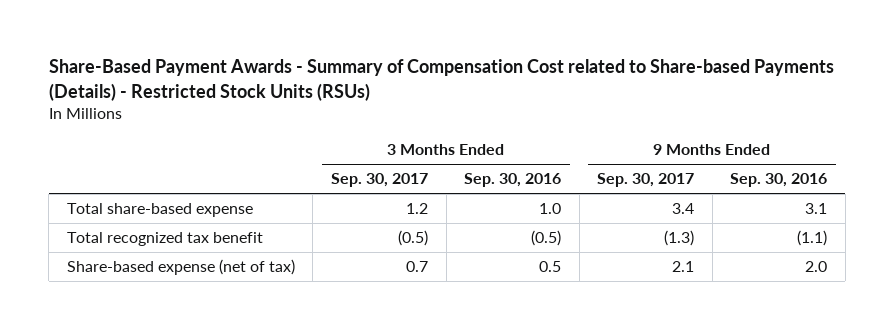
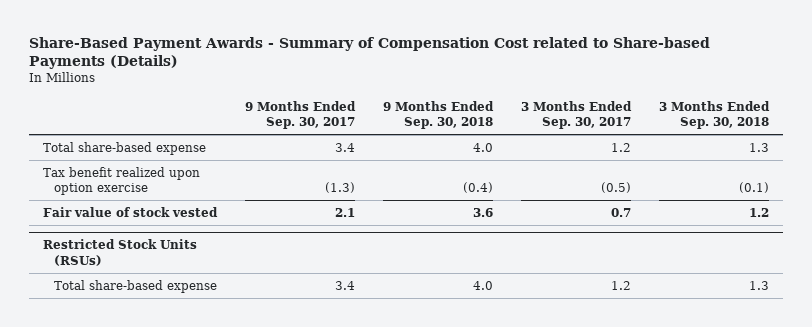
[48,59,834,101] Share-Based Payment Awards - Summary of Compensation Cost related to Share-based Payments (Details) - Restricted Stock Units (RSUs) -> [29,36,711,70] Share-Based Payment Awards - Summary of Compensation Cost related to Share-based Payments (Details)
[464,173,562,188] Sep. 30, 2016 -> none
[730,173,828,188] Sep. 30, 2016 -> none
none -> [383,100,495,129] 9 Months Ended Sep. 30, 2018
none -> [659,100,771,129] 3 Months Ended Sep. 30, 2018
[66,232,263,247] Total recognized tax benefit -> [43,166,201,196] Tax benefit realized upon option exercise
[66,259,295,276] Share-based expense (net of tax) -> [43,206,219,217] Fair value of stock vested
none -> [43,239,198,266] Restricted Stock Units (RSUs)
none -> [53,279,217,293] Total share-based expense

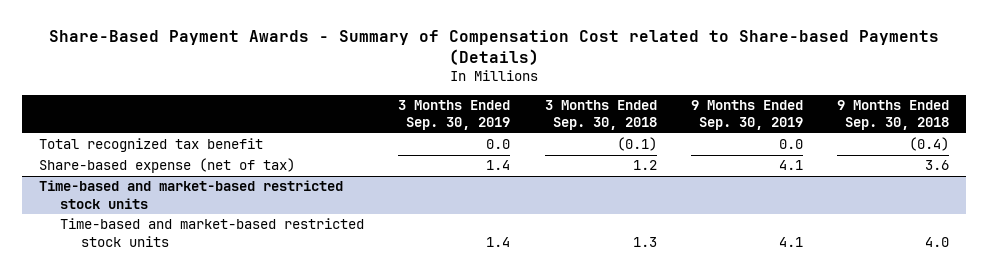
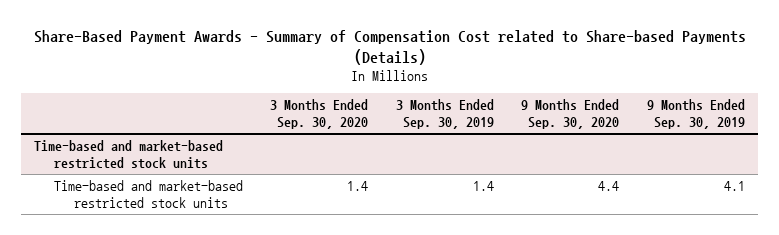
[544,100,657,131] 3 Months Ended Sep. 30, 2018 -> none
[837,100,950,131] 9 Months Ended Sep. 30, 2018 -> none
none -> [270,98,369,130] 3 Months Ended Sep. 30, 2020
none -> [521,98,620,130] 9 Months Ended Sep. 30, 2020
[38,138,263,153] Total recognized tax benefit -> none
[38,158,295,174] Share-based expense (net of tax) -> none

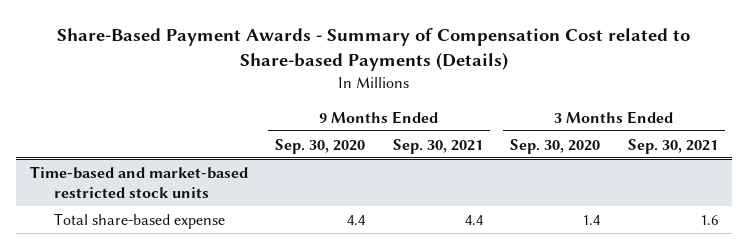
[395,98,494,130] 3 Months Ended Sep. 30, 2019 -> none
[646,98,745,130] 9 Months Ended Sep. 30, 2019 -> none
none -> [392,138,483,154] Sep. 30, 2021
none -> [627,138,718,154] Sep. 30, 2021
[53,179,243,208] Time-based and market-based restricted stock units -> [54,212,226,229] Total share-based expense

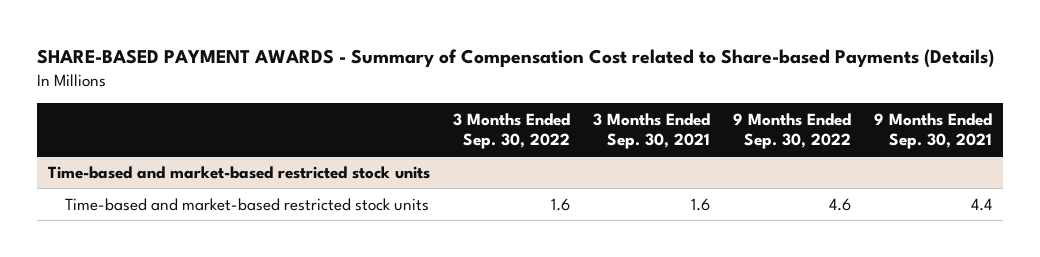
[56,27,690,72] Share-Based Payment Awards - Summary of Compensation Cost related to Share-based Payments (Details) -> [36,49,994,69] SHARE-BASED PAYMENT AWARDS - Summary of Compensation Cost related to Share-based Payments (Details)
[275,138,366,154] Sep. 30, 2020 -> none
[510,138,601,154] Sep. 30, 2020 -> none
none -> [453,112,571,149] 3 Months Ended Sep. 30, 2022
none -> [732,112,851,149] 9 Months Ended Sep. 30, 2022
[54,212,226,229] Total share-based expense -> [64,197,429,211] Time-based and market-based restricted stock units

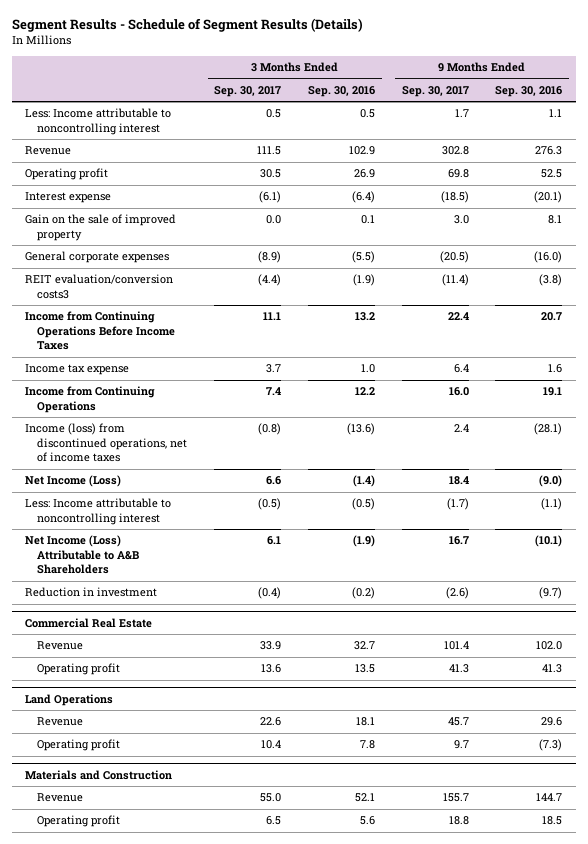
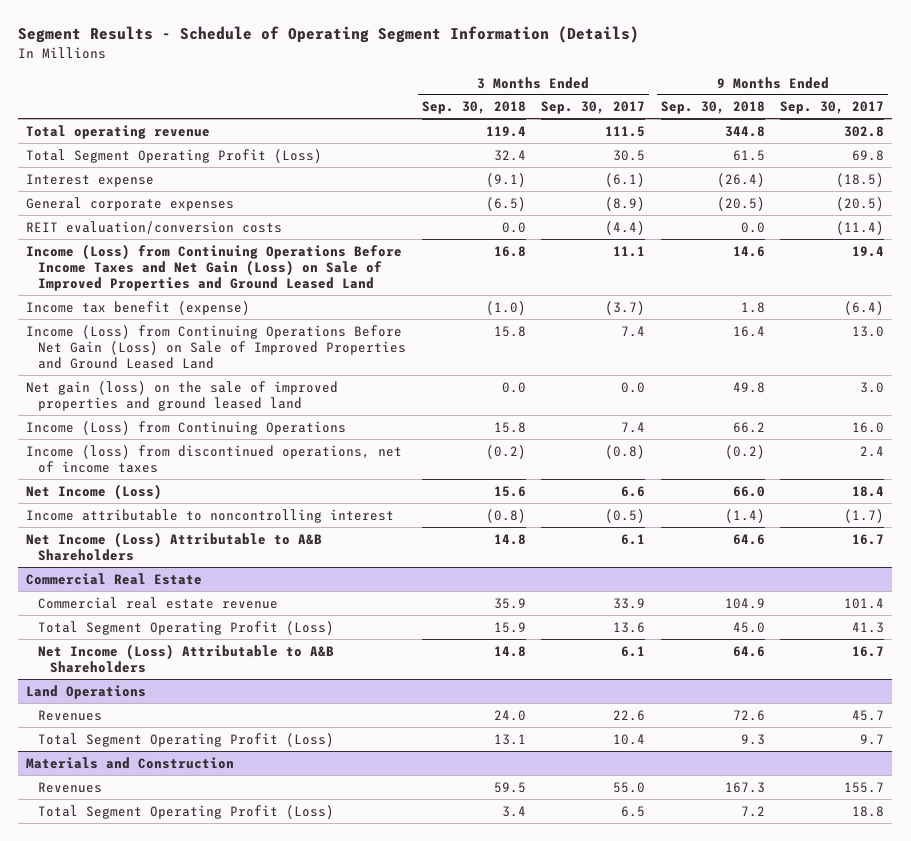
[12,18,364,33] Segment Results - Schedule of Segment Results (Details) -> [18,26,640,44] Segment Results - Schedule of Operating Segment Information (Details)
[307,85,375,97] Sep. 30, 2016 -> none
[495,85,563,97] Sep. 30, 2016 -> none
none -> [421,101,526,115] Sep. 30, 2018
none -> [660,101,765,115] Sep. 30, 2018
[25,108,172,135] Less: Income attributable to noncontrolling interest -> none
[25,146,72,156] Revenue -> [26,124,211,139] Total operating revenue
[25,168,109,181] Operating profit -> [26,148,323,163] Total Segment Operating Profit (Loss)
[25,214,177,241] Gain on the sale of improved property -> none
[25,274,174,299] REIT evaluation/conversion costs3 -> [26,220,283,234] REIT evaluation/conversion costs
[25,311,176,351] Income from Continuing Operations Before Income Taxes -> [26,243,403,291] Income (Loss) from Continuing Operations Before Income Taxes and Net Gain (Loss) on Sale of Improved Properties and Ground Leased Land
[447,312,469,321] 22.4 -> [852,245,885,257] 19.4
[25,364,130,376] Income tax expense -> [26,300,251,315] Income tax benefit (expense)
[266,364,282,374] 3.7 -> [605,300,646,315] (3.7)
[453,364,469,374] 6.4 -> [844,300,885,315] (6.4)
none -> [26,324,406,369] Income (Loss) from Continuing Operations Before Net Gain (Loss) on Sale of Improved Properties and Ground Leased Land
none -> [26,380,339,411] Net gain (loss) on the sale of improved properties and ground leased land
[25,386,156,413] Income from Continuing Operations -> [26,420,347,435] Income (Loss) from Continuing Operations
[25,498,172,525] Less: Income attributable to noncontrolling interest -> [26,508,395,523] Income attributable to noncontrolling interest
[25,587,158,598] Reduction in investment -> none
[37,641,84,651] Revenue -> [37,596,278,609] Commercial real estate revenue
[37,663,121,676] Operating profit -> [37,620,334,635] Total Segment Operating Profit (Loss)
none -> [37,643,334,673] Net Income (Loss) Attributable to A&B Shareholders
[37,717,84,727] Revenue -> [37,709,102,721] Revenues
[37,739,121,752] Operating profit -> [37,732,334,747] Total Segment Operating Profit (Loss)
[37,793,84,803] Revenue -> [37,781,102,793] Revenues
[37,815,121,828] Operating profit -> [37,804,334,819] Total Segment Operating Profit (Loss)

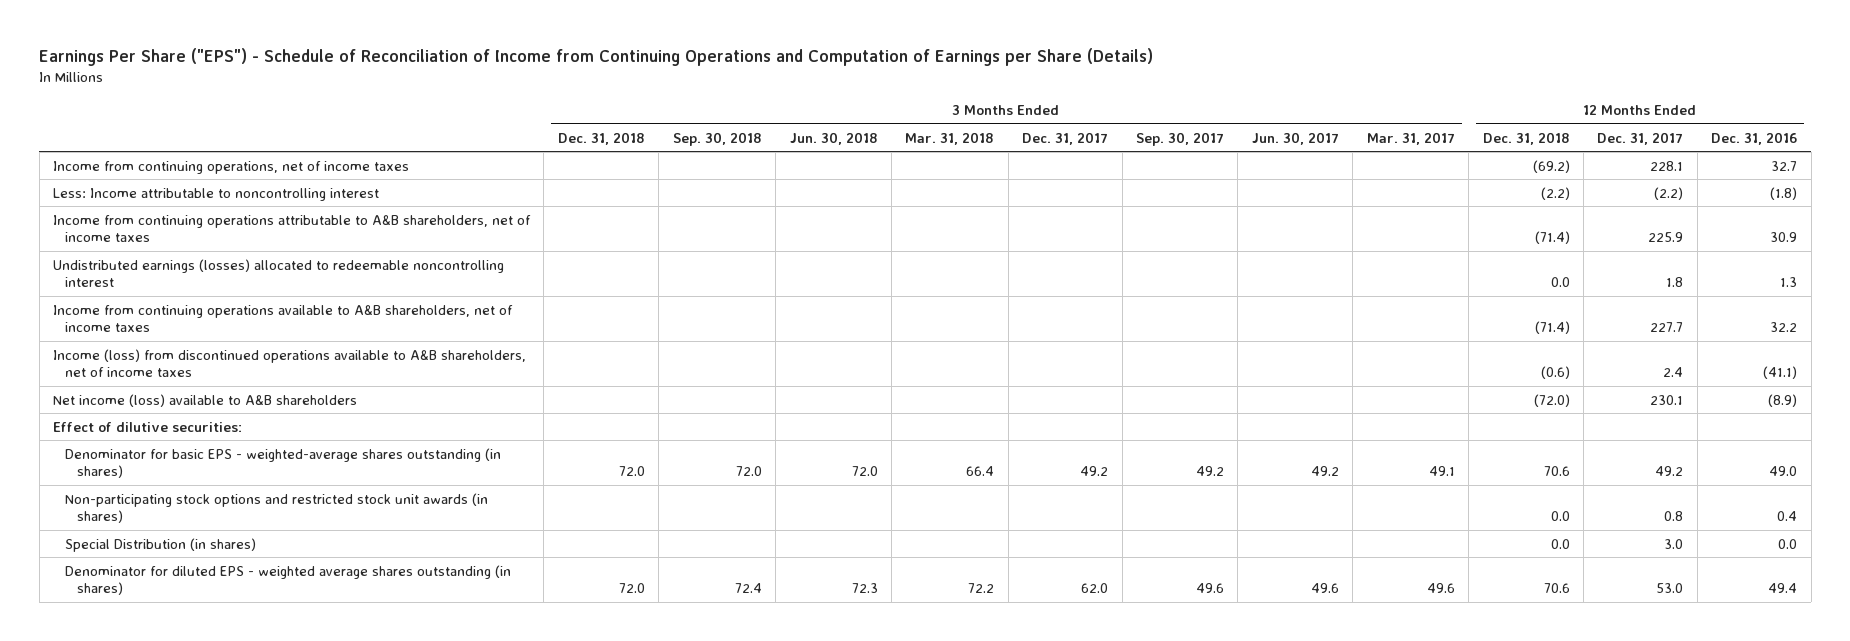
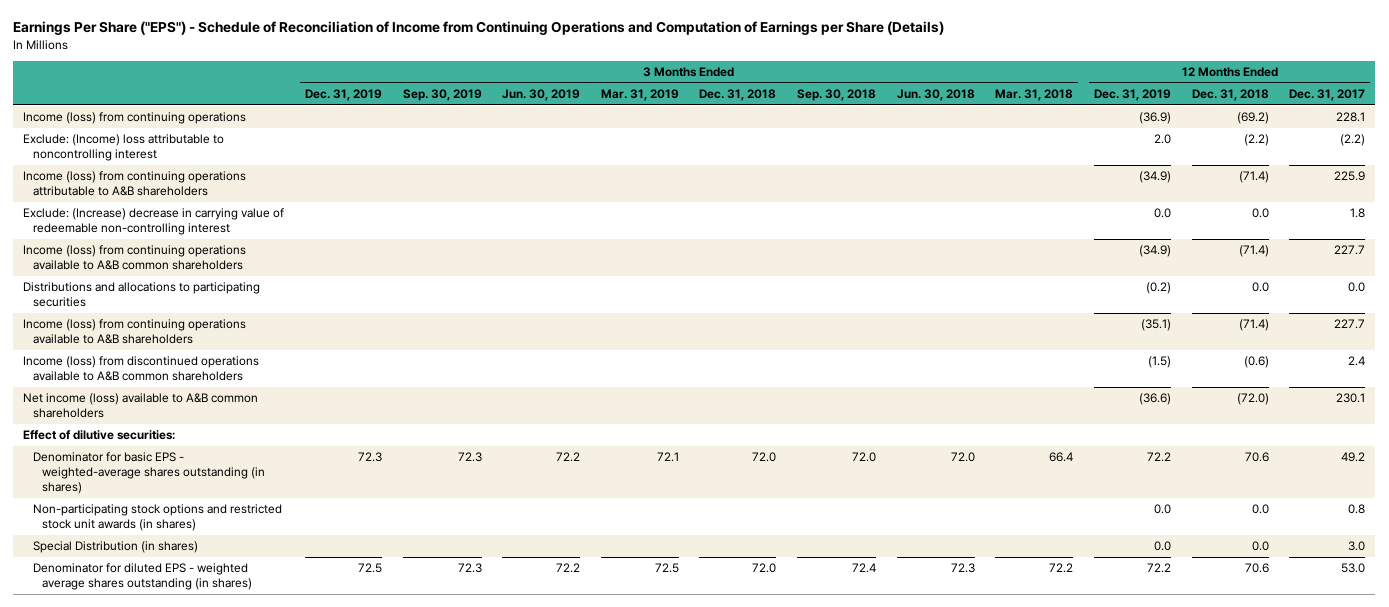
[1022,131,1109,145] Dec. 31, 2017 -> none
[1136,131,1225,146] Sep. 30, 2017 -> none
[1251,131,1339,145] Jun. 30, 2017 -> none
[1366,131,1455,145] Mar. 31, 2017 -> none
[1711,131,1798,145] Dec. 31, 2016 -> none
none -> [305,89,383,102] Dec. 31, 2019
none -> [402,89,482,102] Sep. 30, 2019
none -> [502,89,581,102] Jun. 30, 2019
none -> [600,89,679,102] Mar. 31, 2019
none -> [1093,89,1171,102] Dec. 31, 2019
[53,160,410,174] Income from continuing operations, net of income taxes -> [23,112,247,125] Income (loss) from continuing operations
[53,187,380,201] Less: Income attributable to noncontrolling interest -> [23,134,225,162] Exclude: (Income) loss attributable to noncontrolling interest
[53,214,532,243] Income from continuing operations attributable to A&B shareholders, net of income taxes -> [23,171,247,197] Income (loss) from continuing operations attributable to A&B shareholders
[53,258,505,288] Undistributed earnings (losses) allocated to redeemable noncontrolling interest -> [23,208,285,236] Exclude: (Increase) decrease in carrying value of redeemable non-controlling interest
[53,304,514,333] Income from continuing operations available to A&B shareholders, net of income taxes -> [23,245,247,271] Income (loss) from continuing operations available to A&B common shareholders
none -> [23,282,261,308] Distributions and allocations to participating securities
none -> [23,319,247,345] Income (loss) from continuing operations available to A&B shareholders
[53,348,527,378] Income (loss) from discontinued operations available to A&B shareholders, net of income taxes -> [23,356,260,382] Income (loss) from discontinued operations available to A&B common shareholders
[53,393,358,407] Net income (loss) available to A&B shareholders -> [23,393,259,419] Net income (loss) available to A&B common shareholders

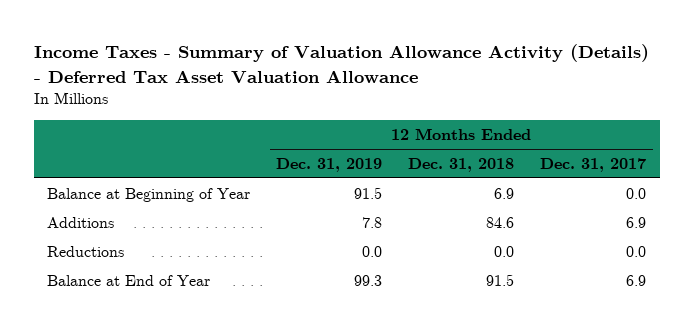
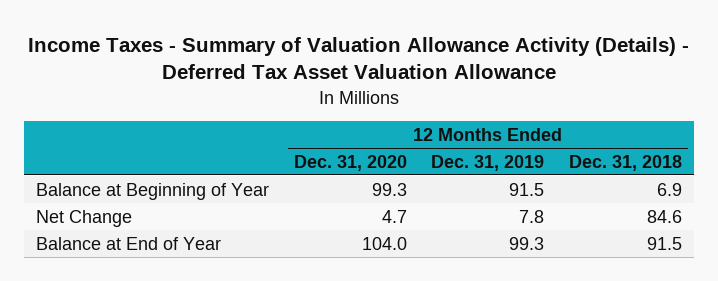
[540,157,647,172] Dec. 31, 2017 -> none
none -> [293,154,407,171] Dec. 31, 2020
[46,245,124,257] Reductions -> none
[46,216,114,228] Additions -> [36,209,133,227] Net Change

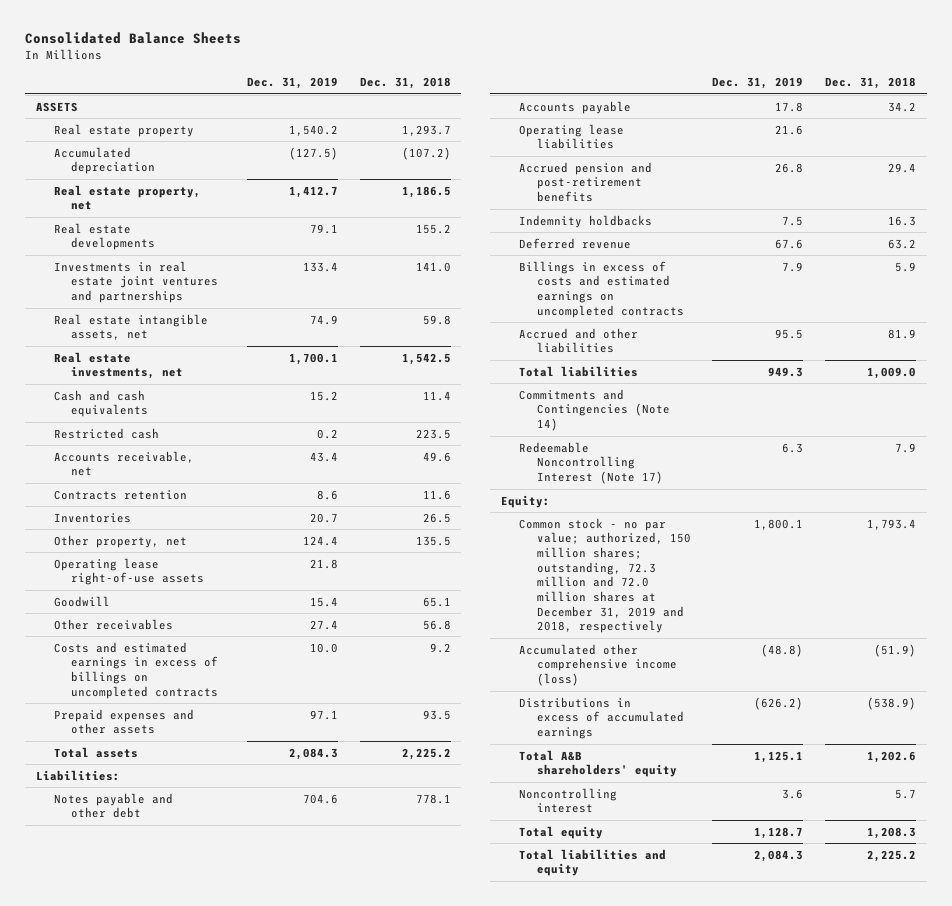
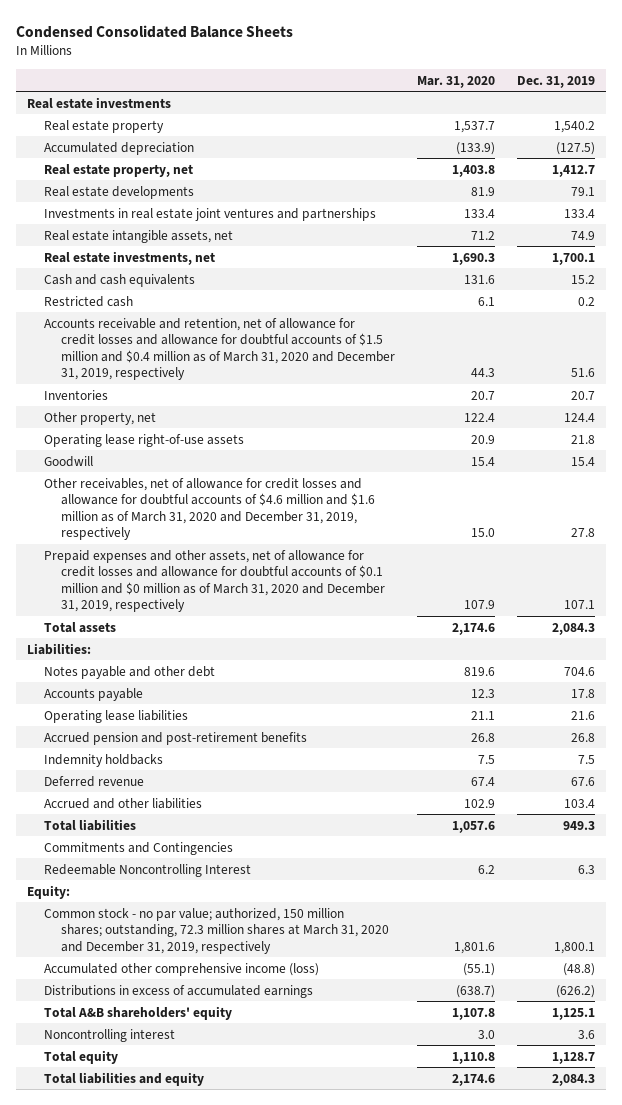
[25,32,242,45] Consolidated Balance Sheets -> [15,24,293,38] Condensed Consolidated Balance Sheets
[359,76,451,89] Dec. 31, 2018 -> none
none -> [416,75,495,88] Mar. 31, 2020
[35,101,78,112] ASSETS -> none
none -> [27,96,172,109] Real estate investments
[53,450,194,477] Accounts receivable, net -> none
[53,489,187,500] Contracts retention -> none
none -> [43,317,395,381] Accounts receivable and retention, net of allowance for credit losses and allowance for doubtful accounts of $1.5 million and $0.4 million as of March 31, 2020 and December 31, 2019, respectively
[53,618,173,630] Other receivables -> none
[53,641,219,699] Costs and estimated earnings in excess of billings on uncompleted contracts -> none
none -> [43,477,375,541] Other receivables, net of allowance for credit losses and allowance for doubtful accounts of $4.6 million and $1.6 million as of March 31, 2020 and December 31, 2019, respectively
[53,708,194,735] Prepaid expenses and other assets -> [43,549,385,613] Prepaid expenses and other assets, net of allowance for credit losses and allowance for doubtful accounts of $0.1 million and $0 million as of March 31, 2020 and December 31, 2019, respectively
[309,709,338,720] 97.1 -> [564,600,596,610] 107.1
[518,260,684,318] Billings in excess of costs and estimated earnings on uncompleted contracts -> none
[775,328,804,339] 95.5 -> [564,798,596,808] 103.4
[518,388,670,432] Commitments and Contingencies (Note 14) -> [43,841,233,855] Commitments and Contingencies
[518,441,663,485] Redeemable Noncontrolling Interest (Note 17) -> [43,863,251,877] Redeemable Noncontrolling Interest
[518,517,691,634] Common stock - no par value; authorized, 150 million shares; outstanding, 72.3 million and 72.0 million shares at December 31, 2019 and 2018, respectively -> [43,907,389,954] Common stock - no par value; authorized, 150 million shares; outstanding, 72.3 million shares at March 31, 2020 and December 31, 2019, respectively

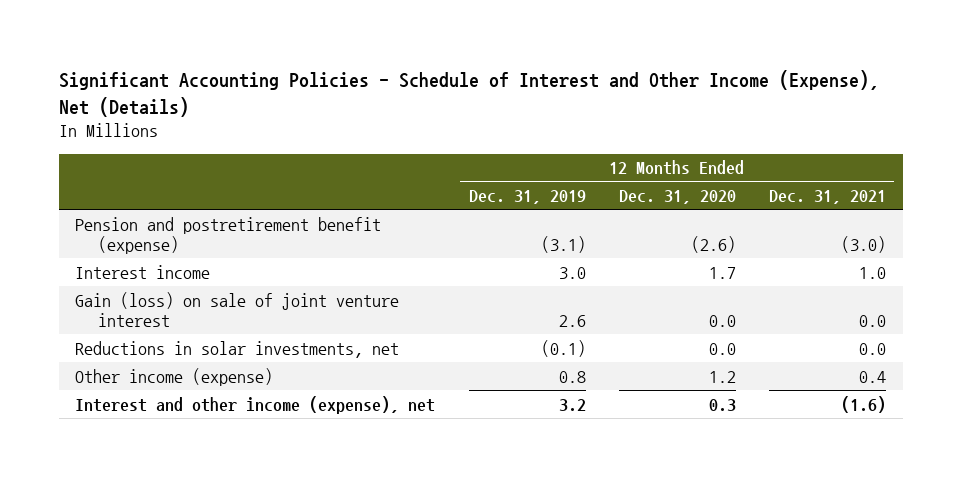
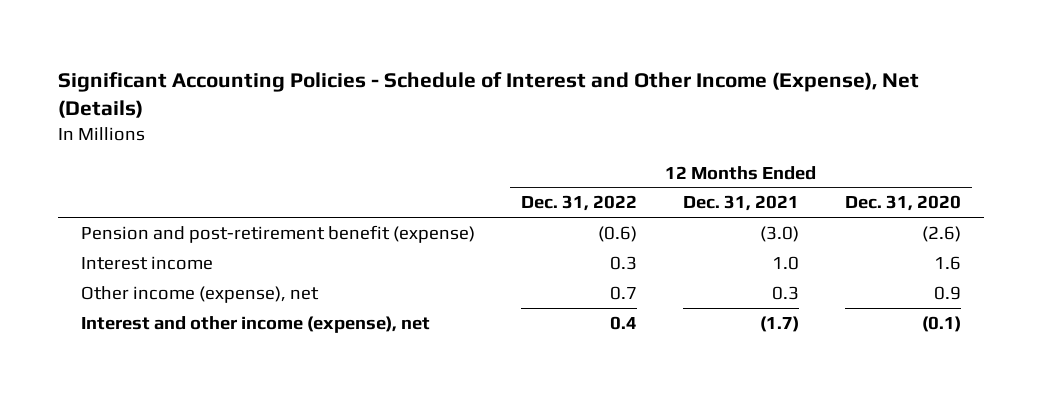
[468,190,586,205] Dec. 31, 2019 -> none
none -> [521,195,638,212] Dec. 31, 2022
[75,291,400,327] Gain (loss) on sale of joint venture interest -> none
[75,340,400,358] Reductions in solar investments, net -> none
[75,216,382,254] Pension and postretirement benefit (expense) -> [81,224,476,243] Pension and post-retirement benefit (expense)
[708,266,736,279] 1.7 -> [933,255,961,270] 1.6
[75,367,274,386] Other income (expense) -> [81,285,320,303] Other income (expense), net
[708,370,736,383] 1.2 -> [933,285,961,300] 0.9
[858,370,886,383] 0.4 -> [772,285,800,300] 0.3
[708,398,736,411] 0.3 -> [921,315,961,332] (0.1)
[840,395,886,413] (1.6) -> [760,315,800,332] (1.7)

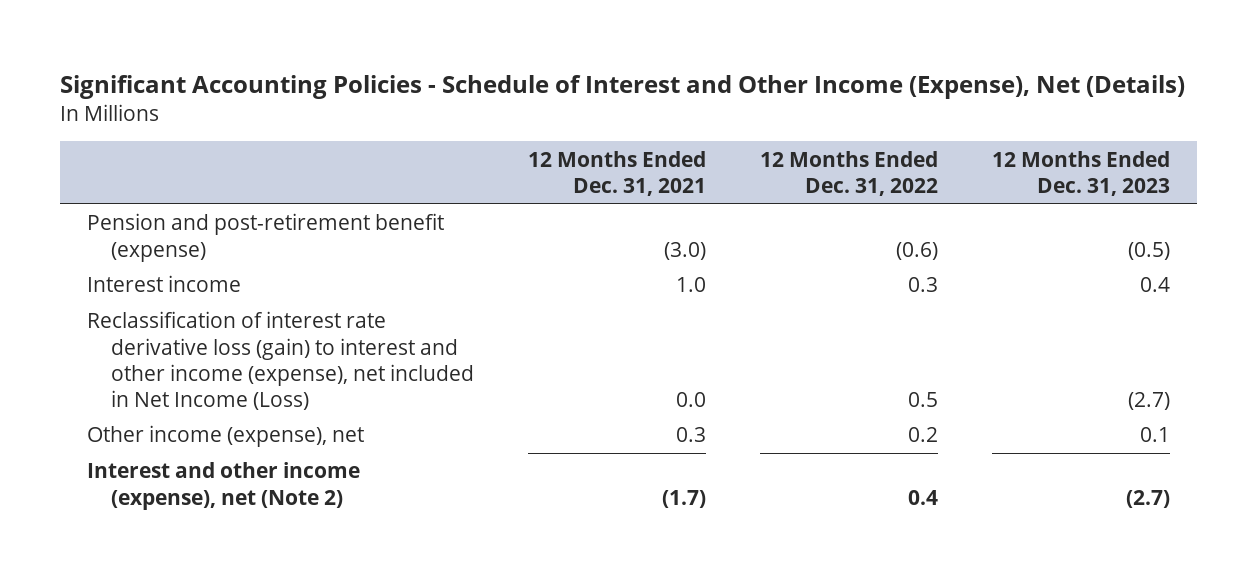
[844,195,961,212] Dec. 31, 2020 -> none
none -> [991,150,1170,196] 12 Months Ended Dec. 31, 2023
none -> [87,311,475,410] Reclassification of interest rate derivative loss (gain) to interest and other income (expense), net included in Net Income (Loss)
[610,285,638,300] 0.7 -> [908,427,939,443] 0.2
[81,315,431,333] Interest and other income (expense), net -> [87,462,361,510] Interest and other income (expense), net (Note 2)

